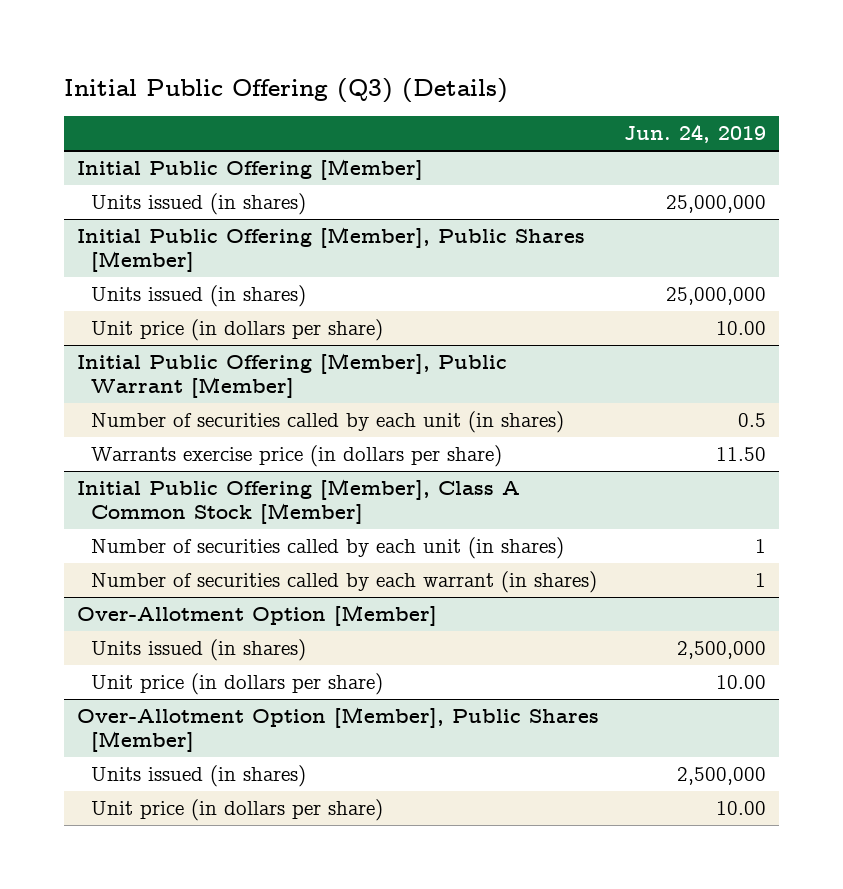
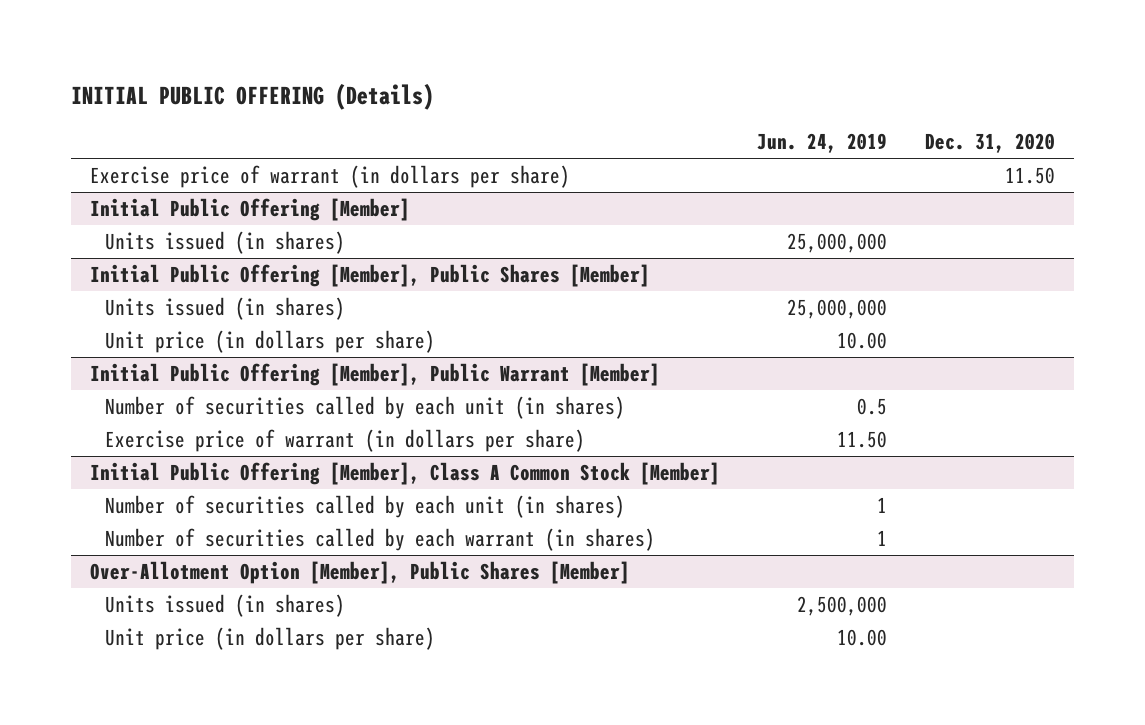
[64,77,509,103] Initial Public Offering (Q3) (Details) -> [70,82,434,110] INITIAL PUBLIC OFFERING (Details)
none -> [925,133,1056,154] Dec. 31, 2020
none -> [89,164,570,188] Exercise price of warrant (in dollars per share)
[91,445,503,468] Warrants exercise price (in dollars per share) -> [104,428,585,452] Exercise price of warrant (in dollars per share)
[76,605,437,627] Over-Allotment Option [Member] -> none
[91,639,307,662] Units issued (in shares) -> none
[91,673,384,696] Unit price (in dollars per share) -> none

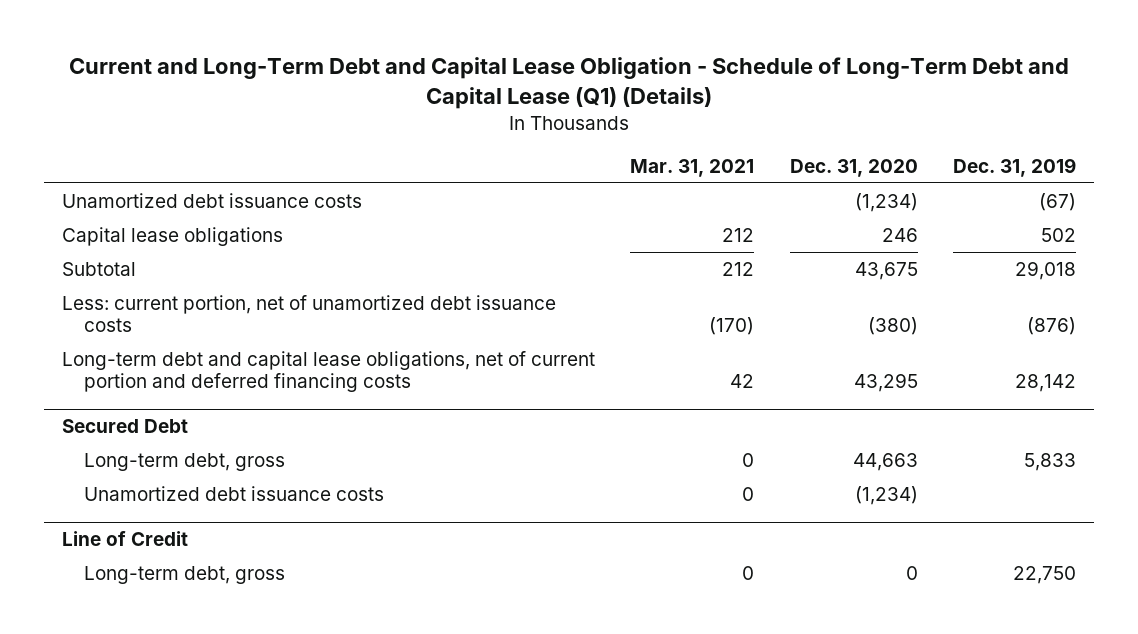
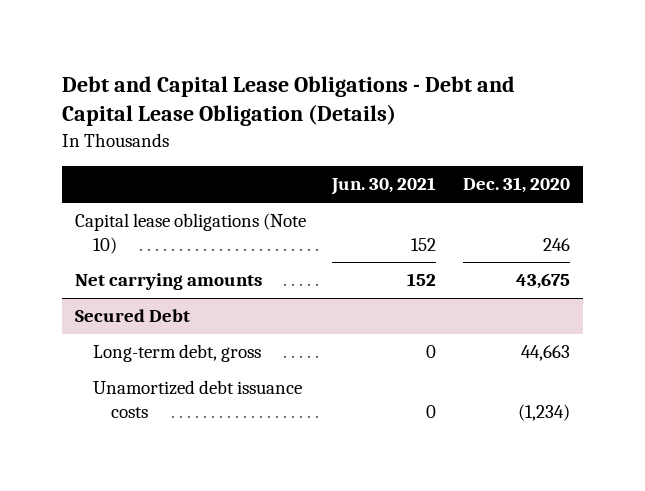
[69,57,1070,109] Current and Long-Term Debt and Capital Lease Obligation - Schedule of Long-Term Debt and Capital Lease (Q1) (Details) -> [62,75,516,127] Debt and Capital Lease Obligations - Debt and Capital Lease Obligation (Details)
[630,158,755,177] Mar. 31, 2021 -> none
[953,157,1077,177] Dec. 31, 2019 -> none
none -> [331,177,437,196] Jun. 30, 2021
[61,192,362,208] Unamortized debt issuance costs -> none
[61,294,556,333] Less: current portion, net of unamortized debt issuance costs -> none
[61,350,595,393] Long-term debt and capital lease obligations, net of current portion and deferred financing costs -> none
[61,226,283,246] Capital lease obligations -> [75,213,307,254] Capital lease obligations (Note 10)
[61,261,136,276] Subtotal -> [75,273,263,291] Net carrying amounts
[61,530,188,546] Line of Credit -> none
[83,565,285,584] Long-term debt, gross -> none

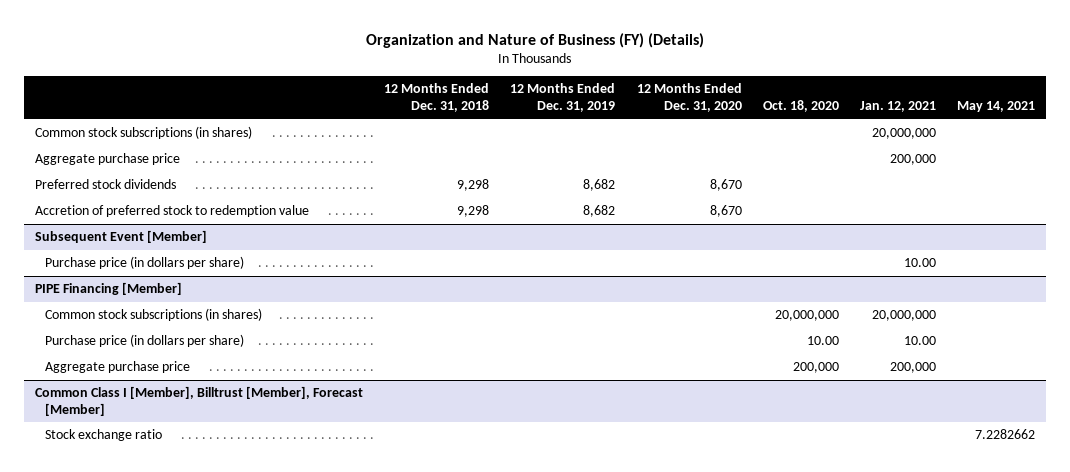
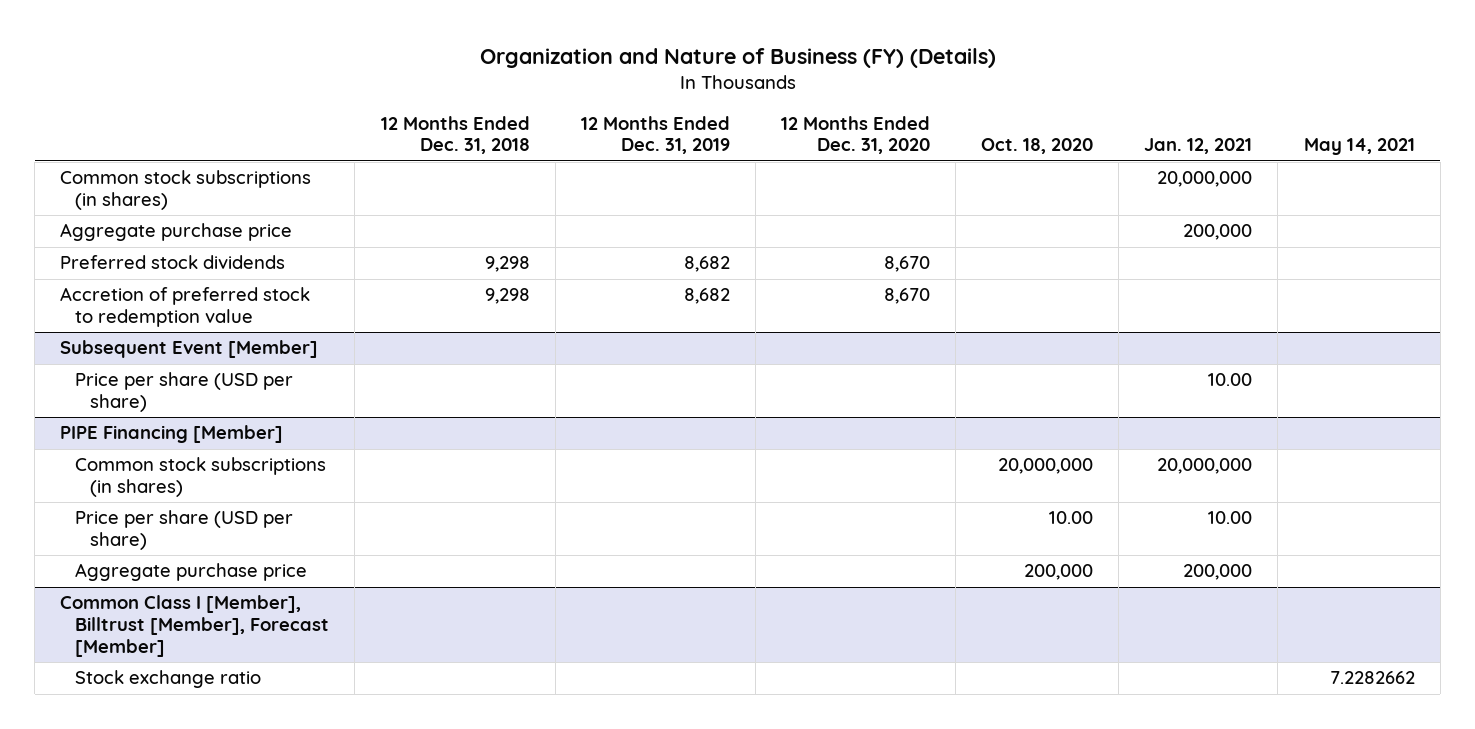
[44,256,244,270] Purchase price (in dollars per share) -> [75,372,294,413] Price per share (USD per share)
[44,334,244,348] Purchase price (in dollars per share) -> [75,510,294,551] Price per share (USD per share)

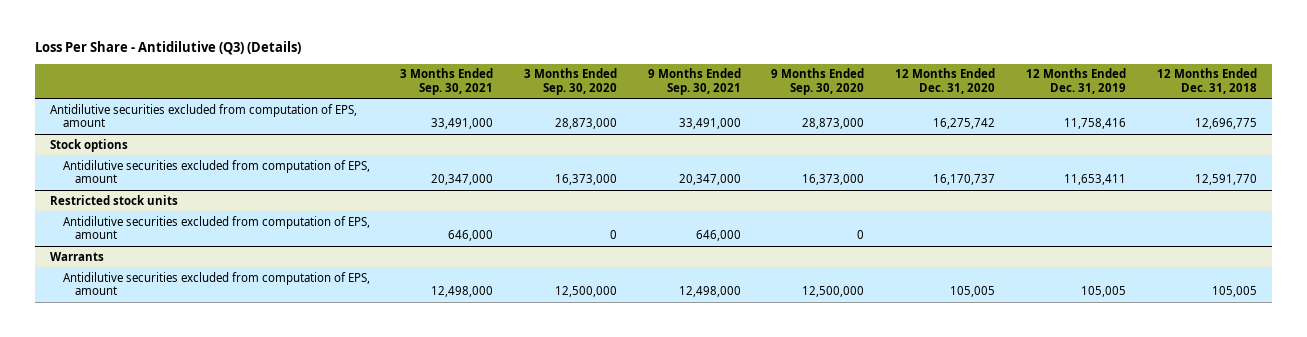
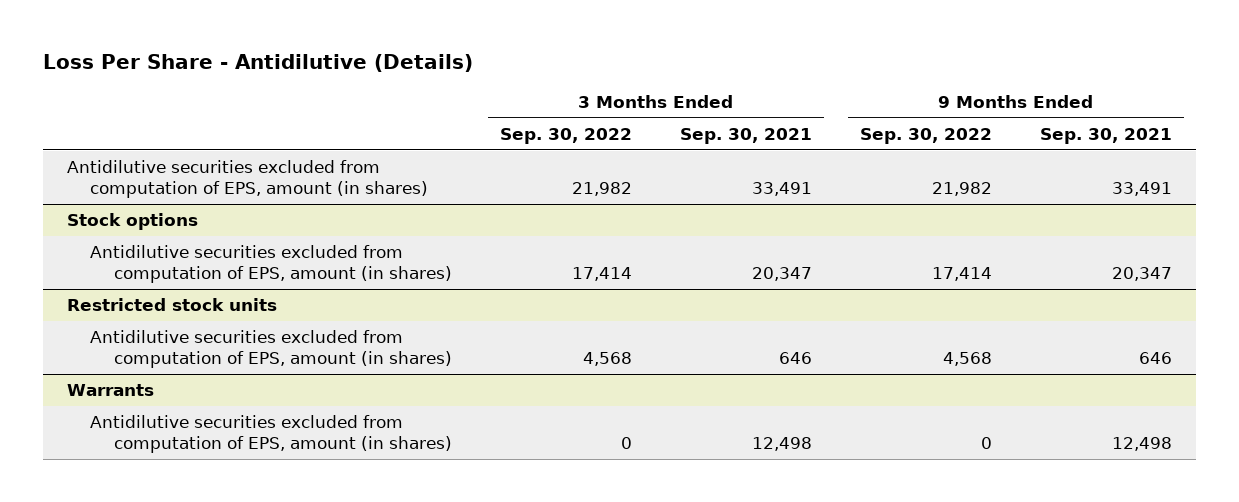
[34,41,301,56] Loss Per Share - Antidilutive (Q3) (Details) -> [43,54,474,73] Loss Per Share - Antidilutive (Details)
[524,68,618,95] 3 Months Ended Sep. 30, 2020 -> none
[771,68,865,95] 9 Months Ended Sep. 30, 2020 -> none
[895,68,996,94] 12 Months Ended Dec. 31, 2020 -> none
[1025,68,1126,94] 12 Months Ended Dec. 31, 2019 -> none
[1156,68,1257,94] 12 Months Ended Dec. 31, 2018 -> none
none -> [499,127,632,144] Sep. 30, 2022
none -> [859,127,992,144] Sep. 30, 2022
[50,103,358,128] Antidilutive securities excluded from computation of EPS, amount -> [67,160,429,198] Antidilutive securities excluded from computation of EPS, amount (in shares)
[431,118,494,130] 33,491,000 -> [751,181,812,196] 33,491
[678,118,741,130] 33,491,000 -> [1111,181,1172,196] 33,491
[62,159,370,184] Antidilutive securities excluded from computation of EPS, amount -> [90,245,452,283] Antidilutive securities excluded from computation of EPS, amount (in shares)
[431,174,494,186] 20,347,000 -> [751,266,812,281] 20,347
[678,174,741,186] 20,347,000 -> [1111,266,1172,281] 20,347
[62,215,370,240] Antidilutive securities excluded from computation of EPS, amount -> [90,330,452,368] Antidilutive securities excluded from computation of EPS, amount (in shares)
[448,230,494,242] 646,000 -> [778,351,812,364] 646
[695,230,741,242] 646,000 -> [1138,351,1172,364] 646
[62,271,370,296] Antidilutive securities excluded from computation of EPS, amount -> [90,415,452,453] Antidilutive securities excluded from computation of EPS, amount (in shares)
[431,286,494,298] 12,498,000 -> [751,436,812,451] 12,498
[678,286,741,298] 12,498,000 -> [1111,436,1172,451] 12,498

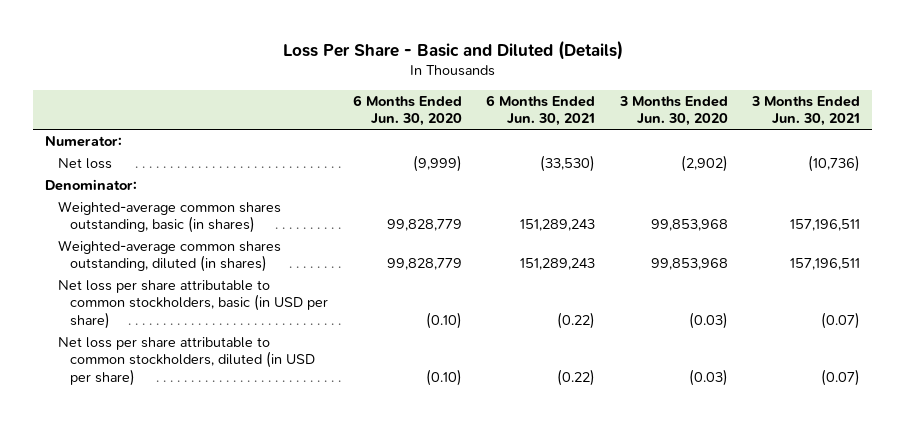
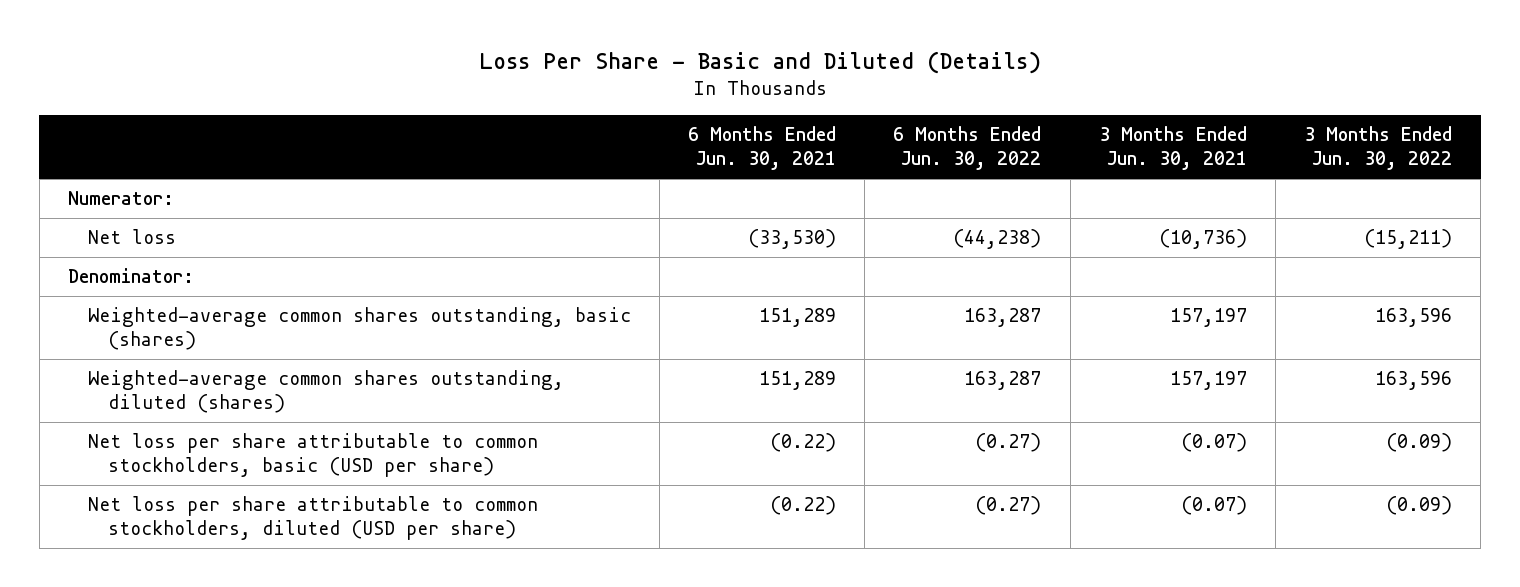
[352,94,462,127] 6 Months Ended Jun. 30, 2020 -> none
[618,95,728,127] 3 Months Ended Jun. 30, 2020 -> none
none -> [893,126,1042,171] 6 Months Ended Jun. 30, 2022
none -> [1303,126,1452,171] 3 Months Ended Jun. 30, 2022
[57,200,281,234] Weighted-average common shares outstanding, basic (in shares) -> [87,307,631,351] Weighted-average common shares outstanding, basic (shares)
[520,219,596,232] 151,289,243 -> [759,308,837,328] 151,289
[790,219,861,232] 157,196,511 -> [1169,308,1247,328] 157,197
[57,239,281,273] Weighted-average common shares outstanding, diluted (in shares) -> [87,370,564,414] Weighted-average common shares outstanding, diluted (shares)
[520,258,596,271] 151,289,243 -> [759,371,837,391] 151,289
[790,258,861,271] 157,196,511 -> [1169,371,1247,391] 157,197
[57,279,329,329] Net loss per share attributable to common stockholders, basic (in USD per share) -> [87,433,538,478] Net loss per share attributable to common stockholders, basic (USD per share)
[57,336,316,386] Net loss per share attributable to common stockholders, diluted (in USD per share) -> [87,496,538,541] Net loss per share attributable to common stockholders, diluted (USD per share)

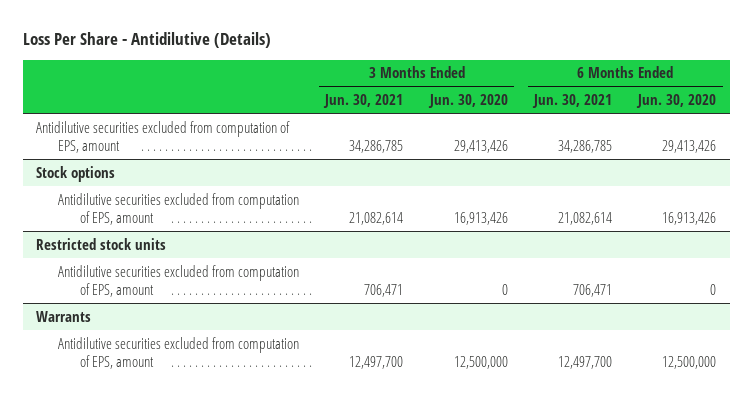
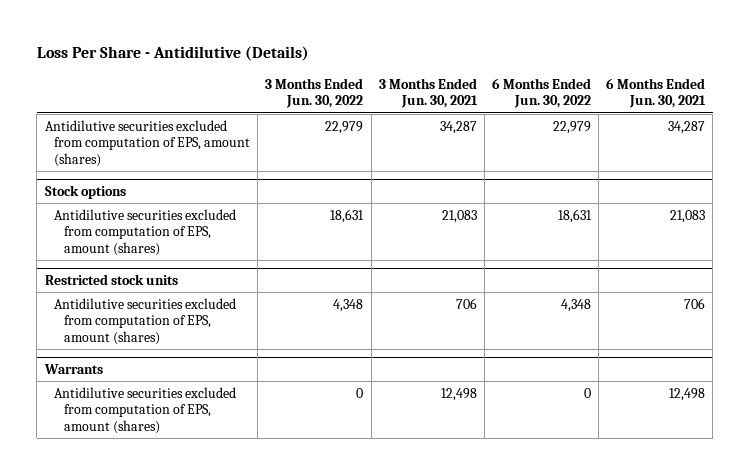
[427,94,508,109] Jun. 30, 2020 -> none
[636,94,717,109] Jun. 30, 2020 -> none
none -> [265,77,364,109] 3 Months Ended Jun. 30, 2022
none -> [491,77,591,109] 6 Months Ended Jun. 30, 2022
[35,120,290,154] Antidilutive securities excluded from computation of EPS, amount -> [44,119,251,167] Antidilutive securities excluded from computation of EPS, amount (shares)
[349,140,404,154] 34,286,785 -> [439,120,477,134] 34,287
[558,140,613,154] 34,286,785 -> [667,120,705,134] 34,287
[58,192,300,226] Antidilutive securities excluded from computation of EPS, amount -> [54,208,237,256] Antidilutive securities excluded from computation of EPS, amount (shares)
[349,212,404,226] 21,082,614 -> [441,209,477,223] 21,083
[558,212,613,226] 21,082,614 -> [669,209,705,223] 21,083
[58,264,300,298] Antidilutive securities excluded from computation of EPS, amount -> [54,297,237,345] Antidilutive securities excluded from computation of EPS, amount (shares)
[364,284,404,298] 706,471 -> [455,297,477,309] 706
[573,284,613,298] 706,471 -> [683,297,705,309] 706
[58,336,300,370] Antidilutive securities excluded from computation of EPS, amount -> [54,386,237,434] Antidilutive securities excluded from computation of EPS, amount (shares)
[349,356,404,370] 12,497,700 -> [440,387,477,401] 12,498
[558,356,613,370] 12,497,700 -> [668,387,705,401] 12,498

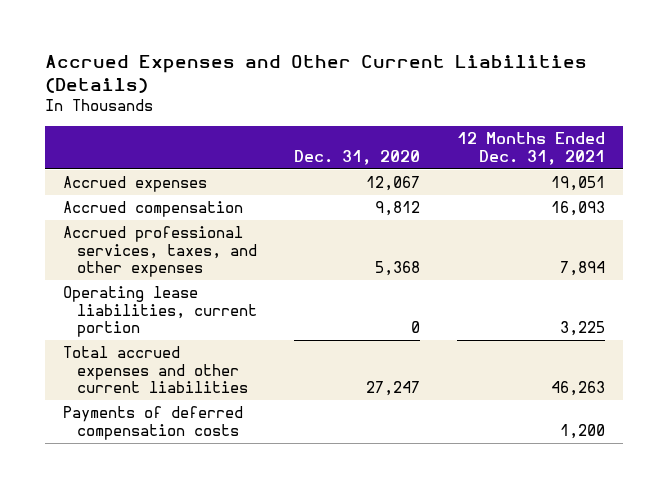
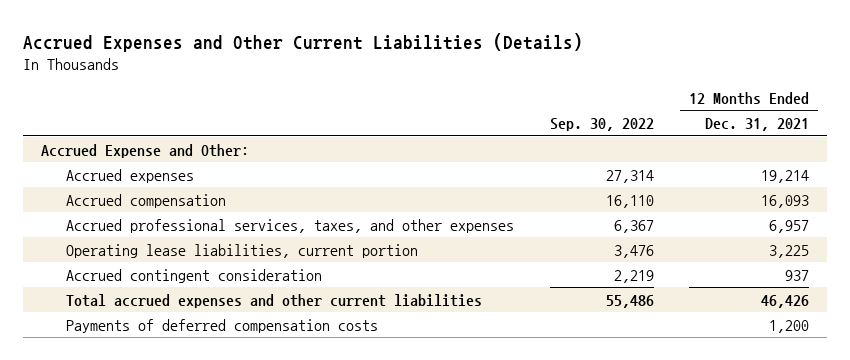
[293,150,420,166] Dec. 31, 2020 -> none
none -> [549,118,654,132] Sep. 30, 2022
none -> [40,143,249,158] Accrued Expense and Other:
[550,176,605,192] 19,051 -> [761,169,810,183] 19,214
[559,261,605,277] 7,894 -> [769,219,810,233] 6,957
none -> [66,268,323,283] Accrued contingent consideration
[550,381,605,397] 46,263 -> [761,294,810,308] 46,426

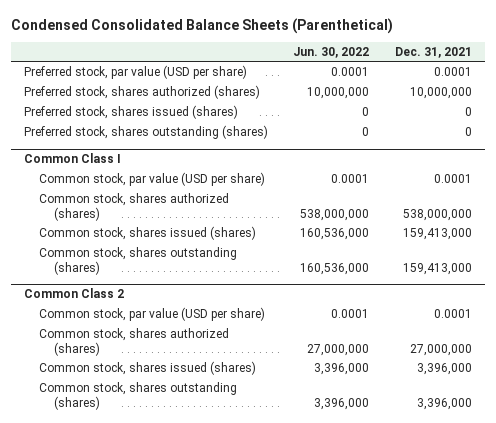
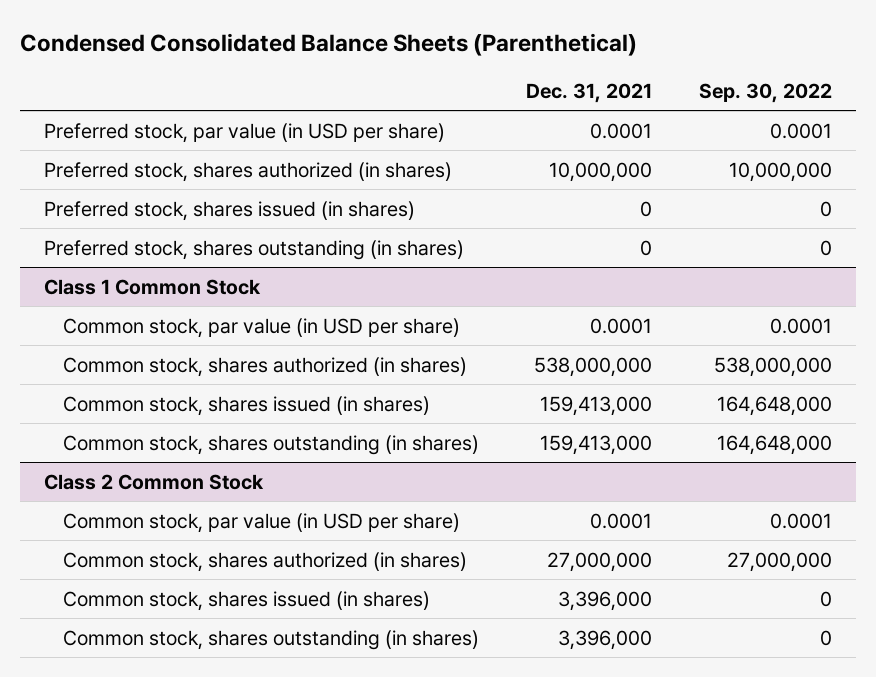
[293,46,370,58] Jun. 30, 2022 -> none
none -> [699,82,833,103] Sep. 30, 2022
[23,65,247,80] Preferred stock, par value (USD per share) -> [43,122,445,143] Preferred stock, par value (in USD per share)
[23,85,260,100] Preferred stock, shares authorized (shares) -> [43,161,452,182] Preferred stock, shares authorized (in shares)
[23,105,238,120] Preferred stock, shares issued (shares) -> [43,200,415,221] Preferred stock, shares issued (in shares)
[23,125,268,140] Preferred stock, shares outstanding (shares) -> [43,239,464,260] Preferred stock, shares outstanding (in shares)
[23,153,121,164] Common Class I -> [43,278,261,295] Class 1 Common Stock
[38,172,265,187] Common stock, par value (USD per share) -> [63,317,461,338] Common stock, par value (in USD per share)
[38,193,229,221] Common stock, shares authorized (shares) -> [63,356,468,377] Common stock, shares authorized (in shares)
[38,226,256,241] Common stock, shares issued (shares) -> [63,395,431,416] Common stock, shares issued (in shares)
[38,247,237,275] Common stock, shares outstanding (shares) -> [63,434,480,455] Common stock, shares outstanding (in shares)
[23,288,124,299] Common Class 2 -> [43,473,264,490] Class 2 Common Stock
[38,307,265,322] Common stock, par value (USD per share) -> [63,512,461,533] Common stock, par value (in USD per share)
[38,328,229,356] Common stock, shares authorized (shares) -> [63,551,468,572] Common stock, shares authorized (in shares)
[38,361,256,376] Common stock, shares issued (shares) -> [63,590,431,611] Common stock, shares issued (in shares)
[38,382,237,410] Common stock, shares outstanding (shares) -> [63,629,480,650] Common stock, shares outstanding (in shares)

